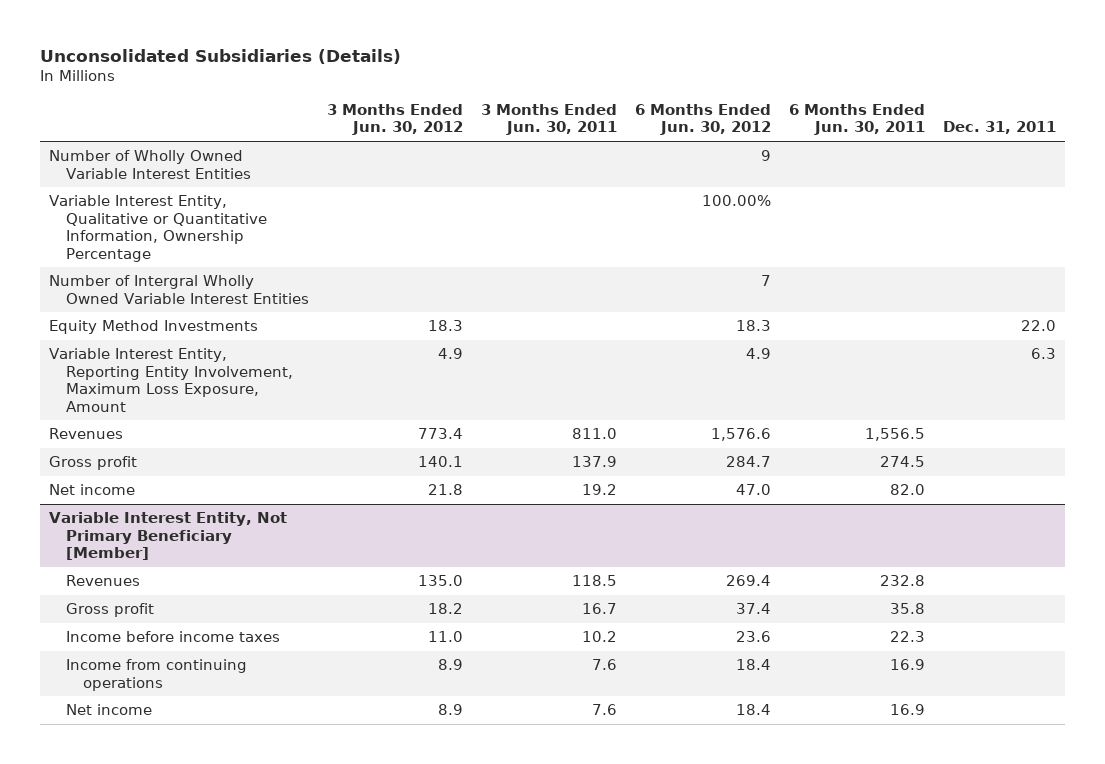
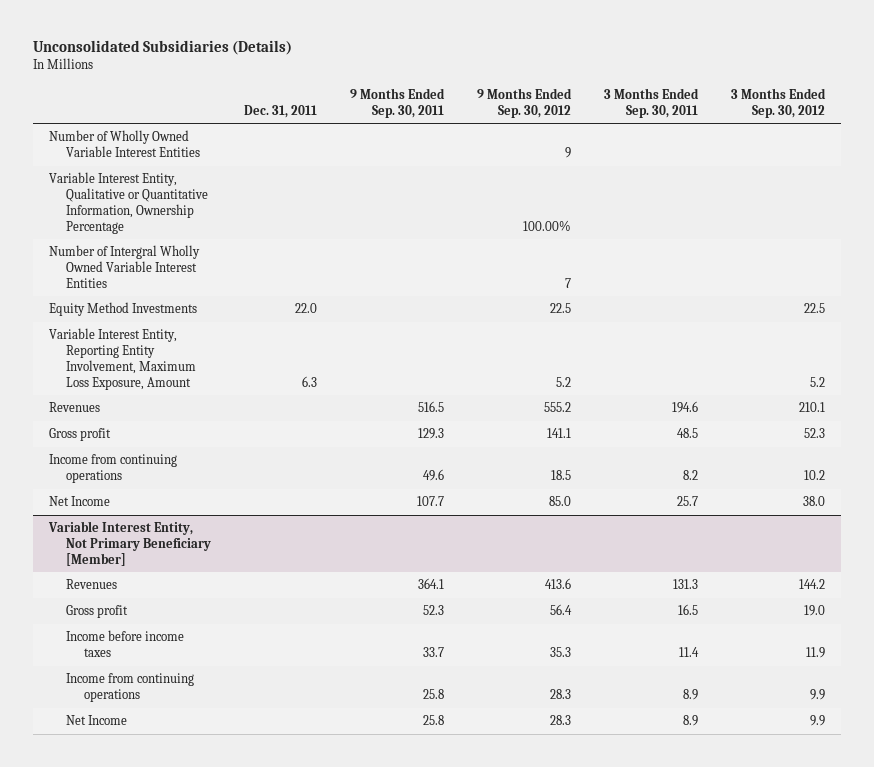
[326,103,463,136] 3 Months Ended Jun. 30, 2012 -> none
[480,103,617,136] 3 Months Ended Jun. 30, 2011 -> none
[634,103,771,136] 6 Months Ended Jun. 30, 2012 -> none
[788,103,925,136] 6 Months Ended Jun. 30, 2011 -> none
none -> [350,87,446,118] 9 Months Ended Sep. 30, 2011
none -> [477,87,573,118] 9 Months Ended Sep. 30, 2012
none -> [604,87,700,118] 3 Months Ended Sep. 30, 2011
none -> [730,87,826,118] 3 Months Ended Sep. 30, 2012
none -> [48,454,177,484] Income from continuing operations
[48,484,135,496] Net income -> [48,496,110,507] Net Income
[65,704,152,716] Net income -> [66,715,128,726] Net Income

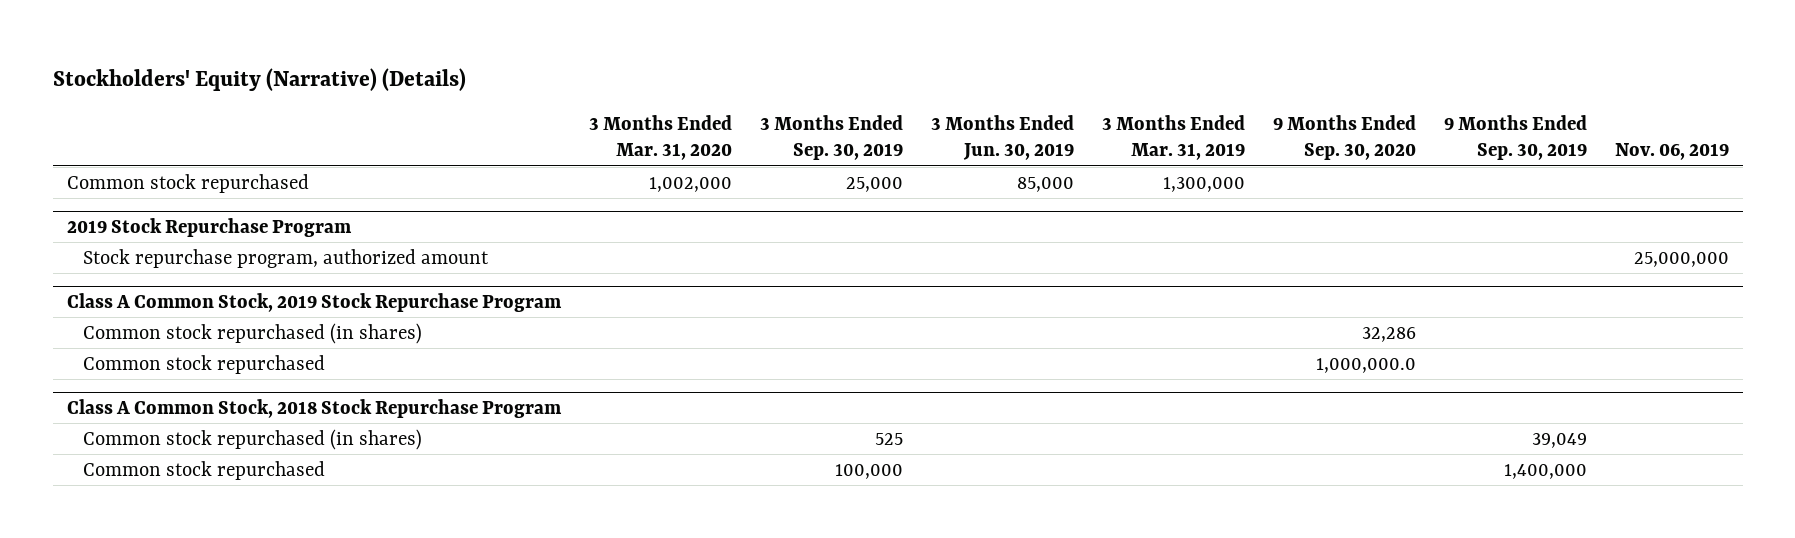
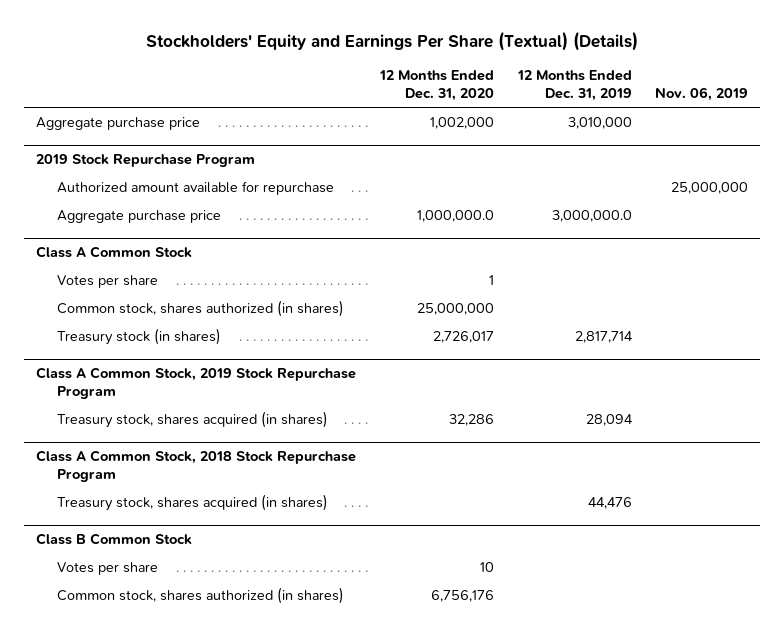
[52,68,466,92] Stockholders' Equity (Narrative) (Details) -> [146,30,639,51] Stockholders' Equity and Earnings Per Share (Textual) (Details)
[588,115,732,161] 3 Months Ended Mar. 31, 2020 -> none
[759,115,903,161] 3 Months Ended Sep. 30, 2019 -> none
[930,115,1074,161] 3 Months Ended Jun. 30, 2019 -> none
[1101,115,1245,161] 3 Months Ended Mar. 31, 2019 -> none
[1272,115,1416,161] 9 Months Ended Sep. 30, 2020 -> none
[1443,115,1587,161] 9 Months Ended Sep. 30, 2019 -> none
none -> [378,70,494,102] 12 Months Ended Dec. 31, 2020
none -> [516,70,632,102] 12 Months Ended Dec. 31, 2019
[66,173,309,193] Common stock repurchased -> [35,116,200,130] Aggregate purchase price
[82,248,489,268] Stock repurchase program, authorized amount -> [56,180,334,195] Authorized amount available for repurchase
none -> [56,209,221,223] Aggregate purchase price
none -> [35,245,192,258] Class A Common Stock
none -> [56,274,158,288] Votes per share
none -> [56,299,344,317] Common stock, shares authorized (in shares)
none -> [56,327,221,345] Treasury stock (in shares)
[82,354,325,374] Common stock repurchased -> none
[82,322,422,344] Common stock repurchased (in shares) -> [56,410,328,428] Treasury stock, shares acquired (in shares)
[82,460,325,480] Common stock repurchased -> none
[82,428,422,450] Common stock repurchased (in shares) -> [56,493,328,511] Treasury stock, shares acquired (in shares)
none -> [35,532,192,545] Class B Common Stock
none -> [56,561,158,575] Votes per share
none -> [56,586,344,604] Common stock, shares authorized (in shares)

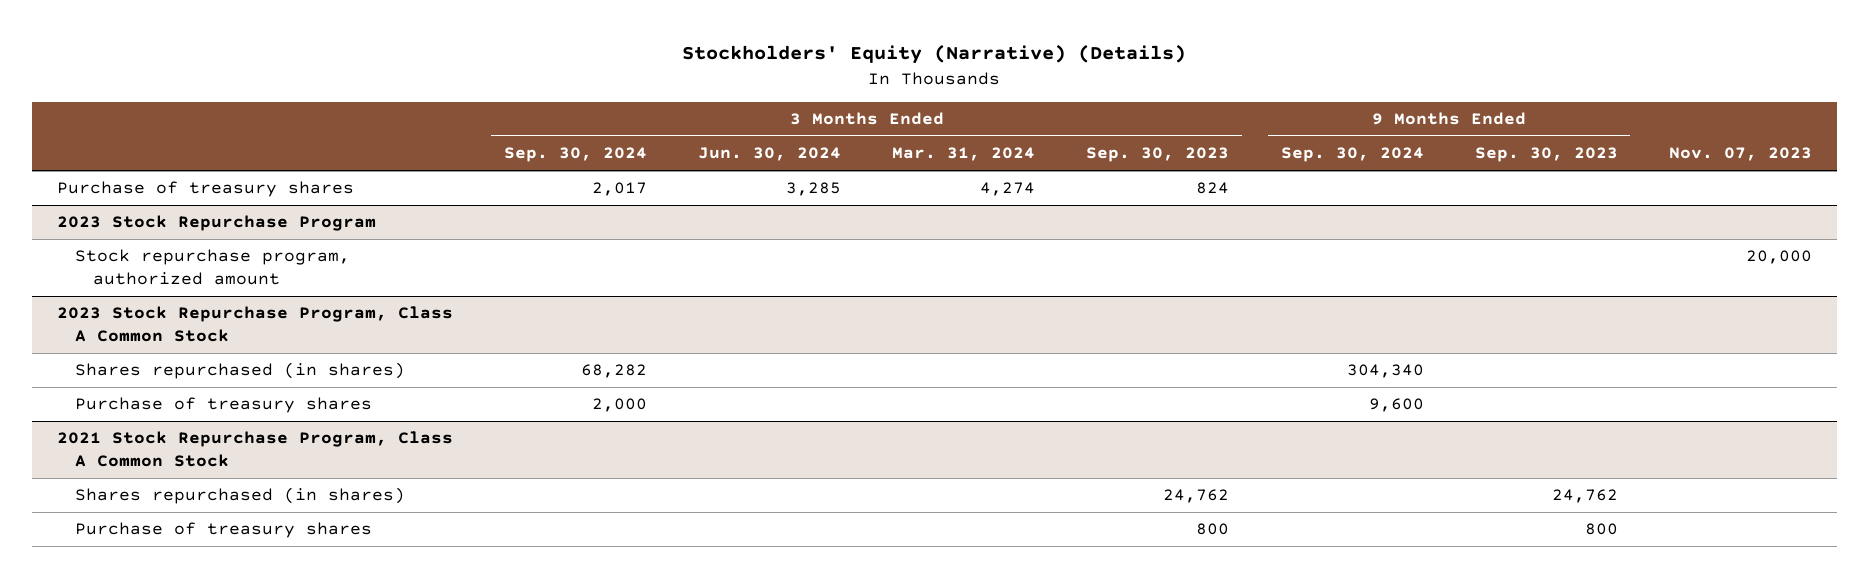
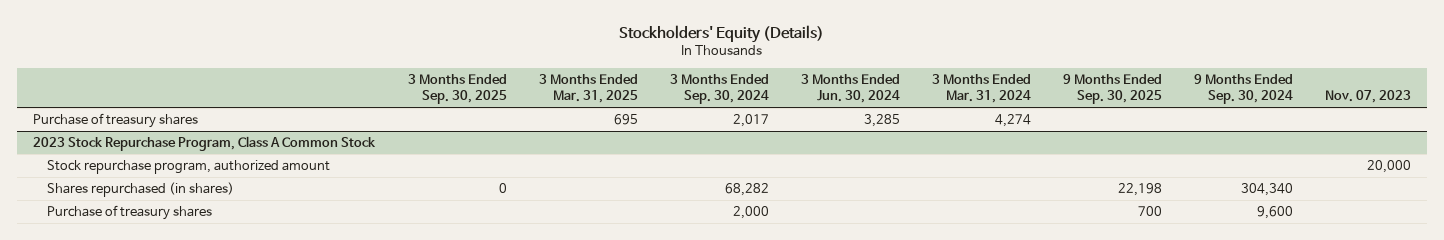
[682,45,1187,65] Stockholders' Equity (Narrative) (Details) -> [619,24,825,43] Stockholders' Equity (Details)
[1086,147,1230,163] Sep. 30, 2023 -> none
[1474,147,1618,163] Sep. 30, 2023 -> none
none -> [407,74,507,105] 3 Months Ended Sep. 30, 2025
none -> [538,74,638,104] 3 Months Ended Mar. 31, 2025
none -> [1062,74,1162,105] 9 Months Ended Sep. 30, 2025
[57,215,377,232] 2023 Stock Repurchase Program -> none
[75,249,351,286] Stock repurchase program, authorized amount -> none
none -> [46,160,330,175] Stock repurchase program, authorized amount
[57,431,454,468] 2021 Stock Repurchase Program, Class A Common Stock -> none
[75,487,406,505] Shares repurchased (in shares) -> none
[75,522,373,539] Purchase of treasury shares -> none

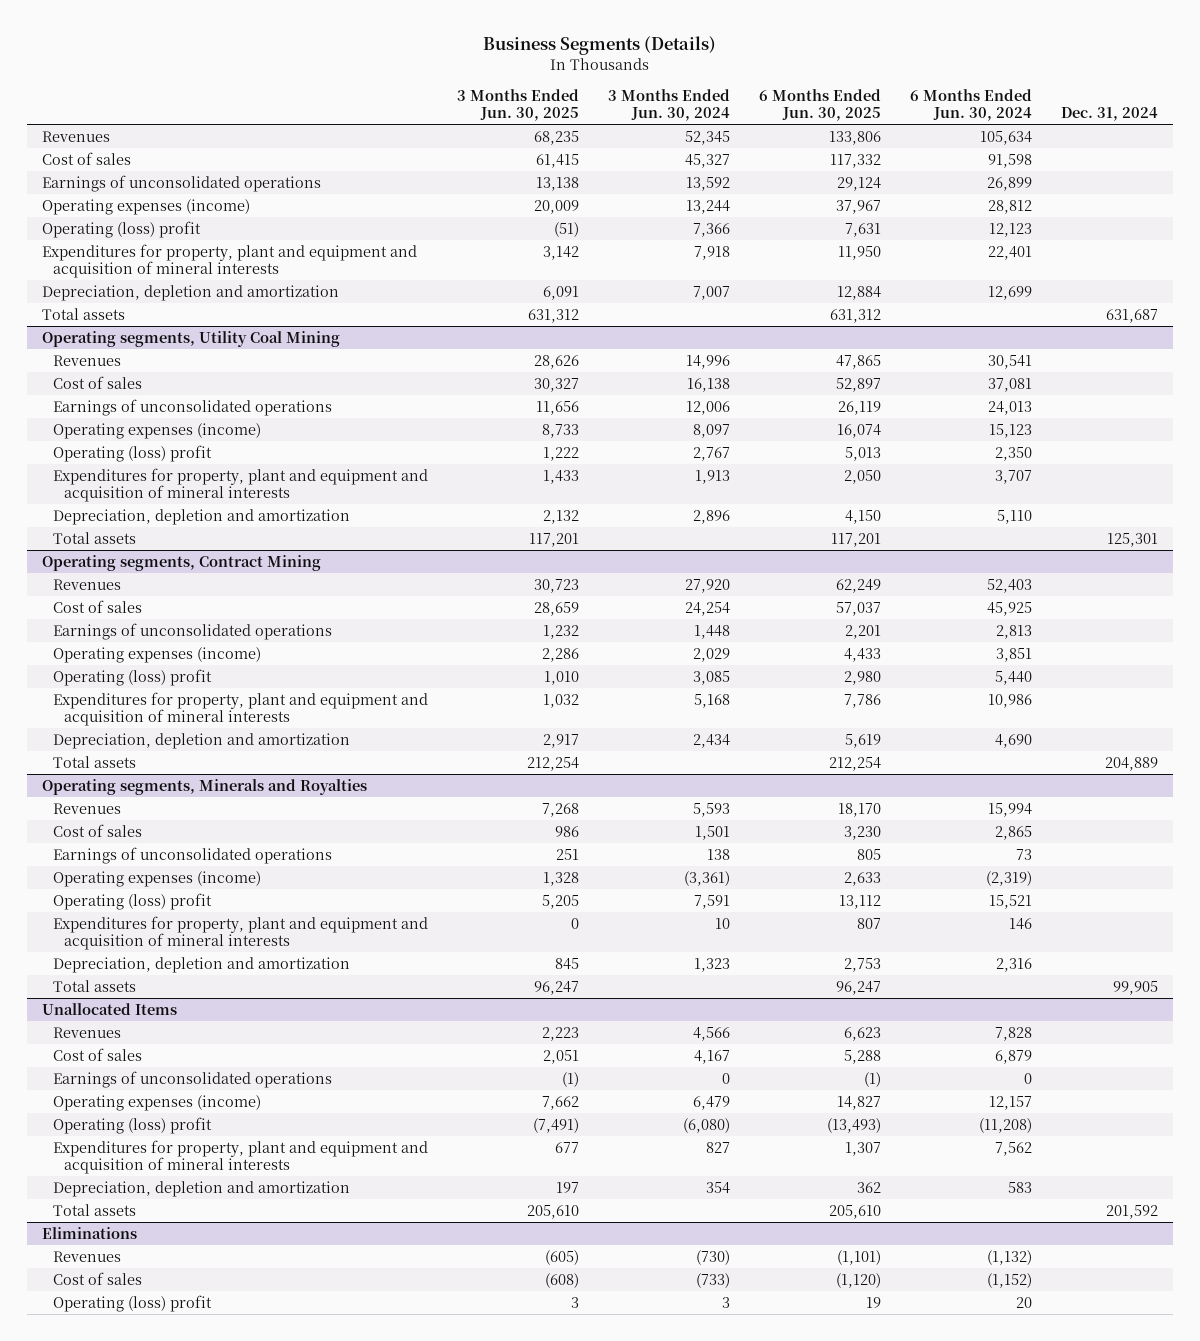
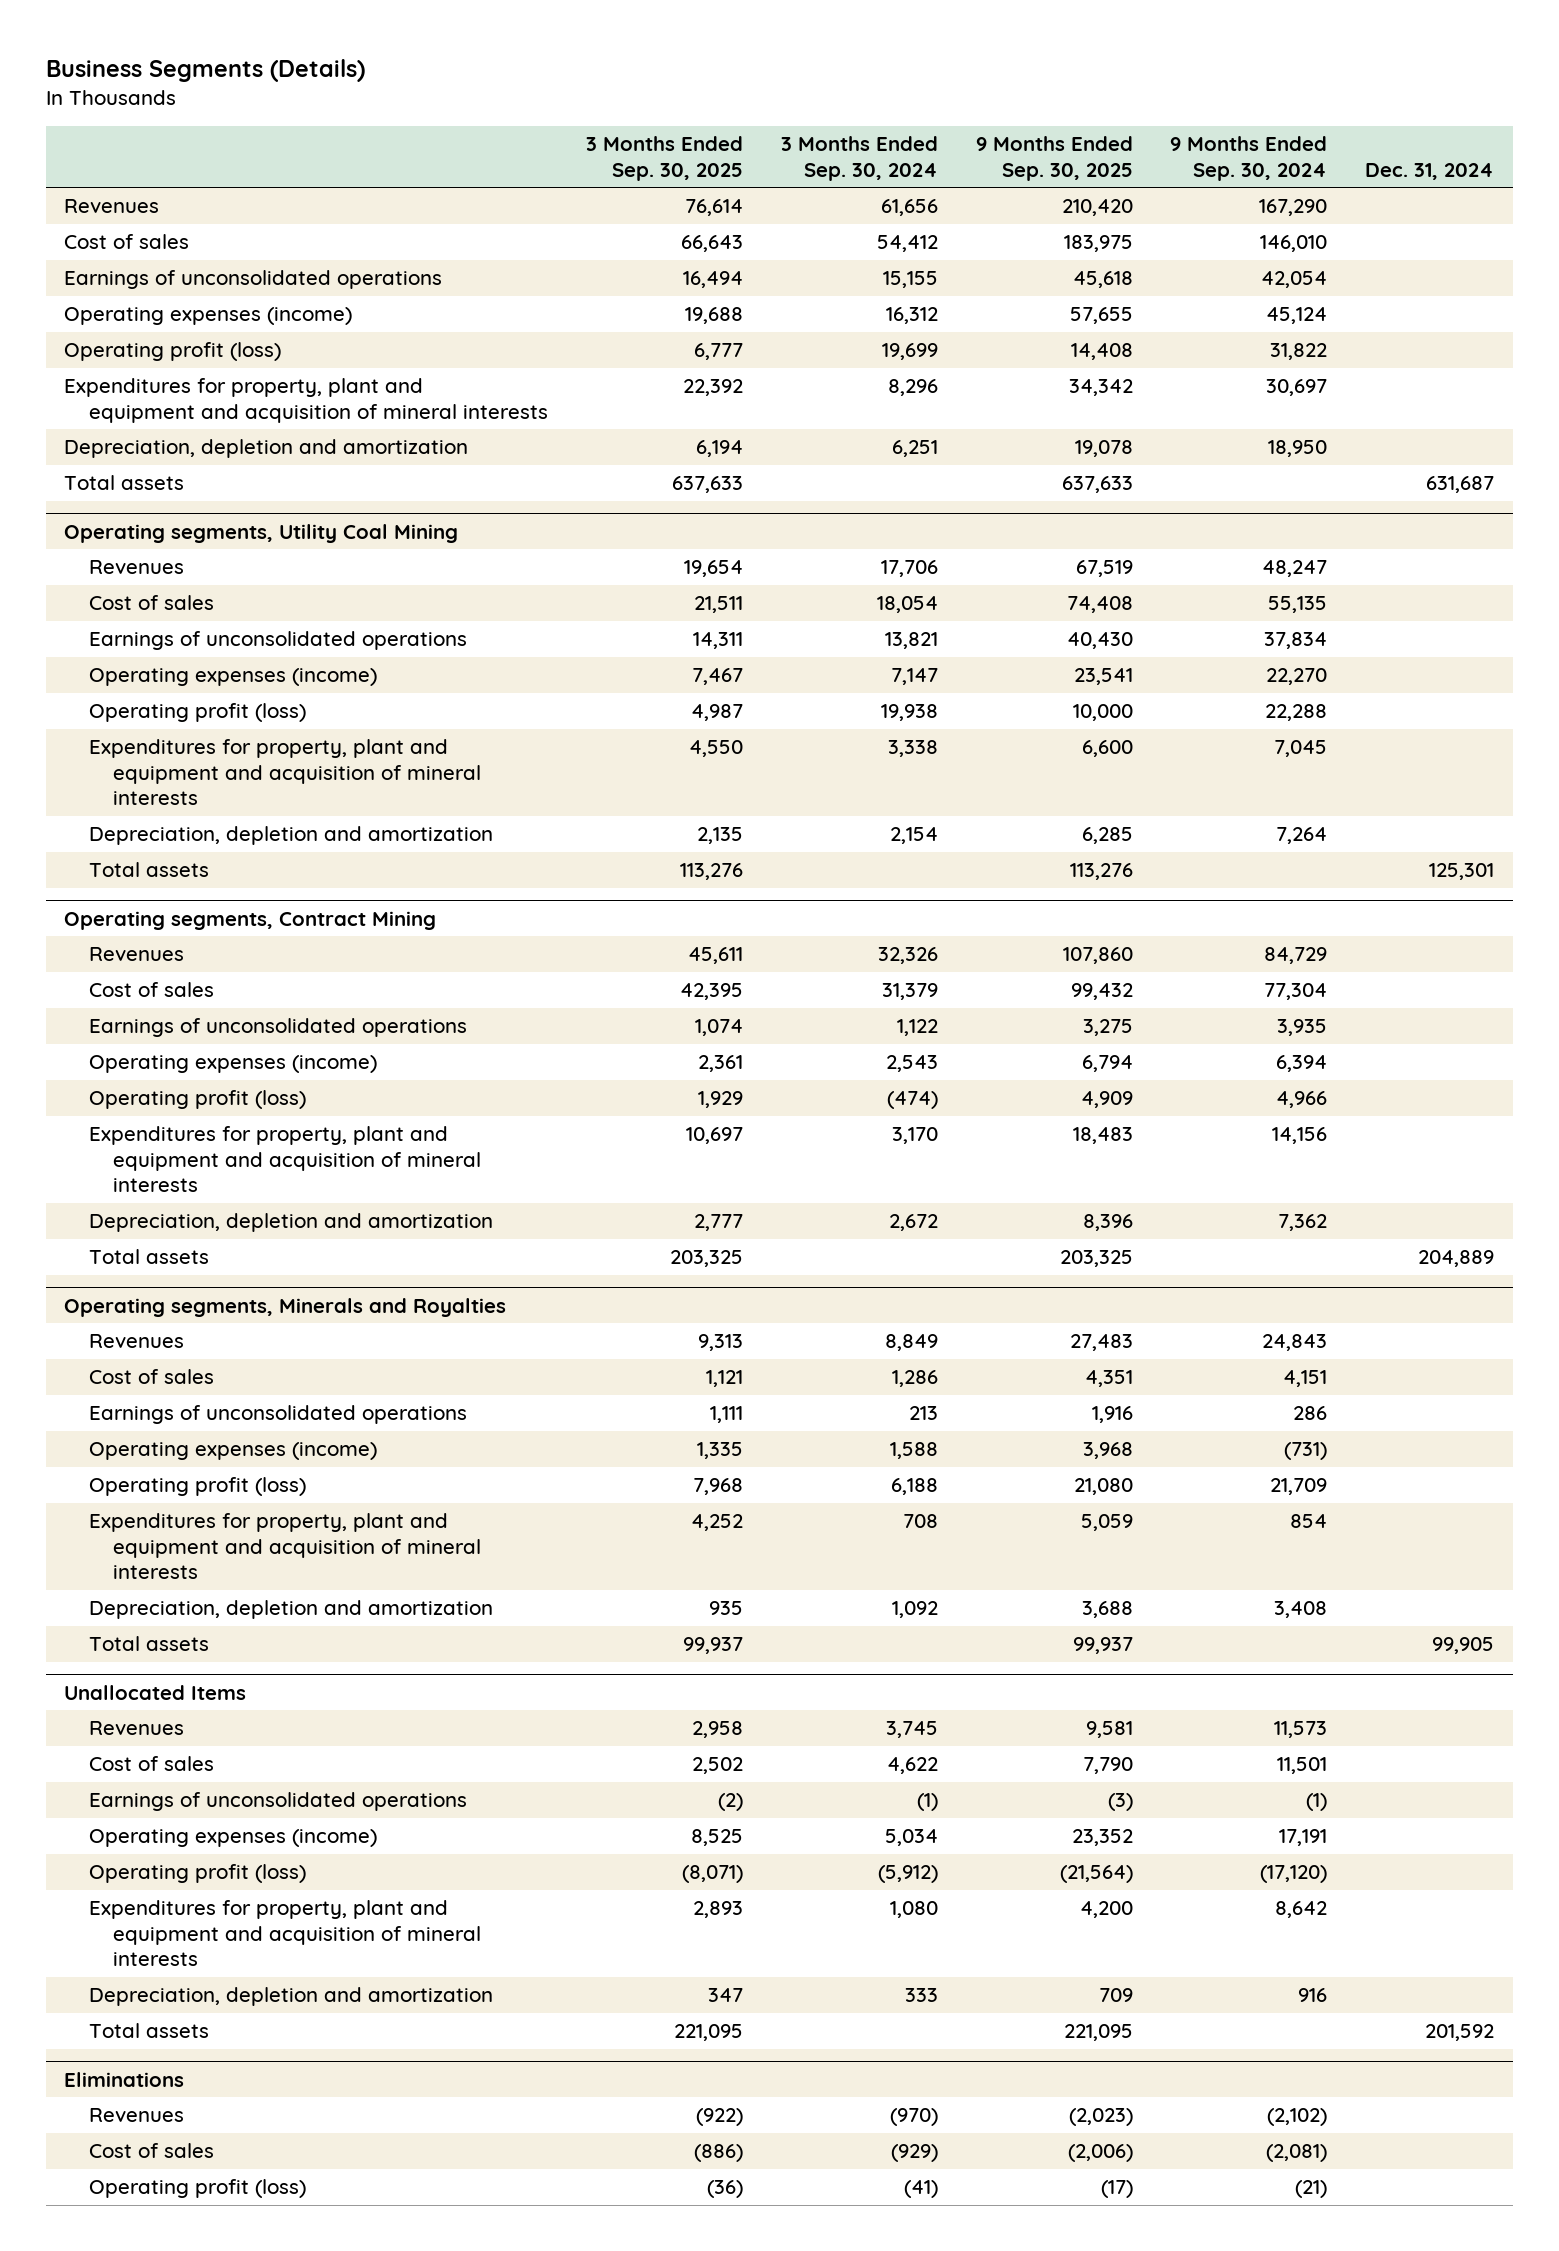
[457,88,580,122] 3 Months Ended Jun. 30, 2025 -> none
[608,88,731,122] 3 Months Ended Jun. 30, 2024 -> none
[759,88,882,122] 6 Months Ended Jun. 30, 2025 -> none
[910,88,1033,122] 6 Months Ended Jun. 30, 2024 -> none
none -> [585,135,743,181] 3 Months Ended Sep. 30, 2025
none -> [780,135,938,181] 3 Months Ended Sep. 30, 2024
none -> [975,135,1133,181] 9 Months Ended Sep. 30, 2025
none -> [1170,135,1328,181] 9 Months Ended Sep. 30, 2024
[41,220,201,238] Operating (loss) profit -> [64,342,282,362] Operating profit (loss)
[53,444,213,462] Operating (loss) profit -> [88,703,306,723] Operating profit (loss)
[53,668,213,686] Operating (loss) profit -> [88,1090,306,1110] Operating profit (loss)
[53,892,213,910] Operating (loss) profit -> [88,1477,306,1497] Operating profit (loss)
[53,1116,213,1134] Operating (loss) profit -> [88,1864,306,1884] Operating profit (loss)
[53,1294,213,1312] Operating (loss) profit -> [88,2179,306,2199] Operating profit (loss)

